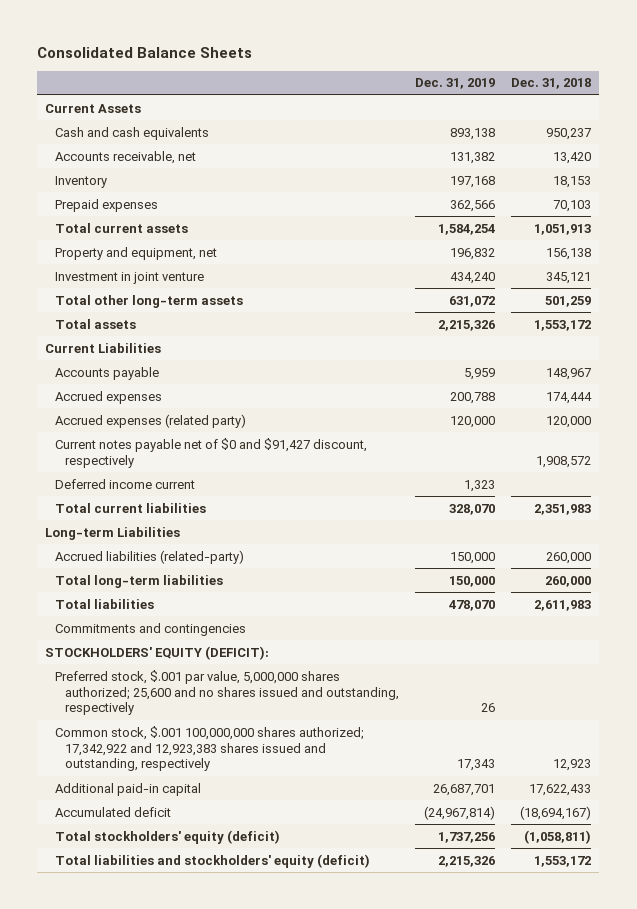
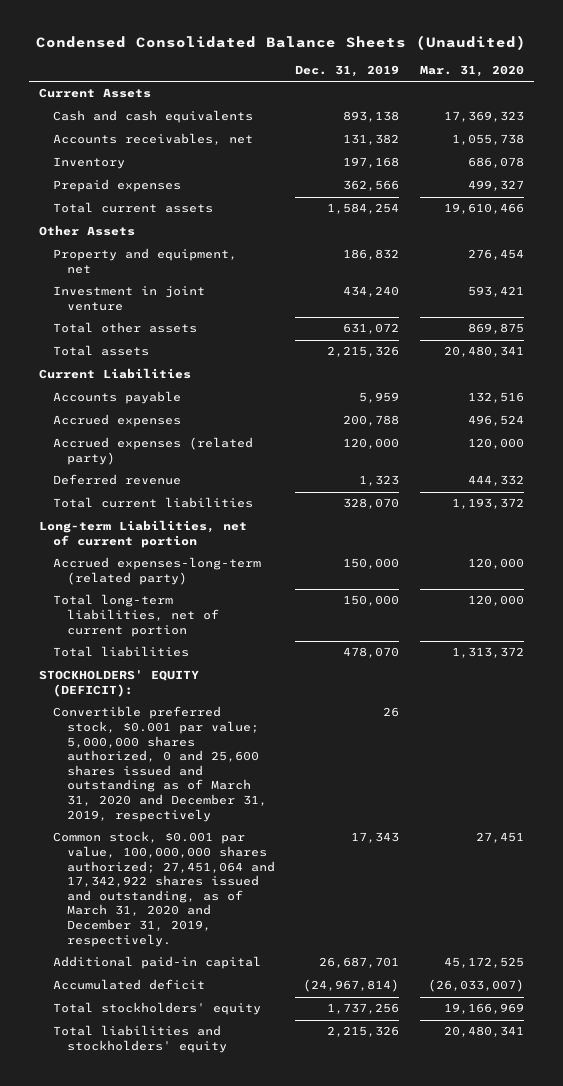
[37,46,253,58] Consolidated Balance Sheets -> [36,35,527,51] Condensed Consolidated Balance Sheets (Unaudited)
[511,78,592,90] Dec. 31, 2018 -> none
none -> [419,65,524,78] Mar. 31, 2020
[55,150,197,164] Accounts receivable, net -> [53,133,254,146] Accounts receivables, net
none -> [39,225,136,237] Other Assets
[450,247,496,260] 196,832 -> [343,249,400,261] 186,832
[55,294,244,308] Total other long-term assets -> [53,322,198,334] Total other assets
[55,437,368,468] Current notes payable net of $0 and $91,427 discount, respectively -> none
[55,478,196,489] Deferred income current -> [53,474,182,486] Deferred revenue
[45,526,181,540] Long-term Liabilities -> [39,520,248,549] Long-term Liabilities, net of current portion
[55,549,245,564] Accrued liabilities (related-party) -> [53,557,262,586] Accrued expenses-long-term (related party)
[55,574,224,588] Total long-term liabilities -> [53,594,219,637] Total long-term liabilities, net of current portion
[55,622,247,636] Commitments and contingencies -> none
[55,669,400,716] Preferred stock, $.001 par value, 5,000,000 shares authorized; 25,600 and no shares issued and outstanding, respectively -> [53,706,267,822] Convertible preferred stock, $0.001 par value; 5,000,000 shares authorized, 0 and 25,600 shares issued and outstanding as of March 31, 2020 and December 31, 2019, respectively
[55,725,365,772] Common stock, $.001 100,000,000 shares authorized; 17,342,922 and 12,923,383 shares issued and outstanding, respectively -> [53,831,275,947] Common stock, $0.001 par value, 100,000,000 shares authorized; 27,451,064 and 17,342,922 shares issued and outstanding, as of March 31, 2020 and December 31, 2019, respectively.
[55,829,281,844] Total stockholders' equity (deficit) -> [53,1002,262,1016] Total stockholders' equity
[55,853,371,868] Total liabilities and stockholders' equity (deficit) -> [53,1025,227,1054] Total liabilities and stockholders' equity

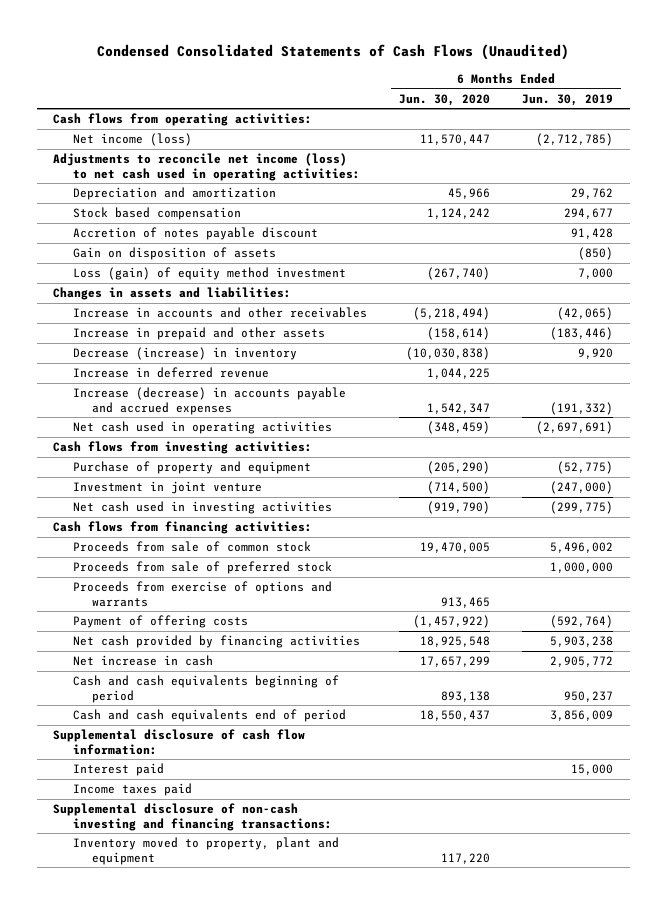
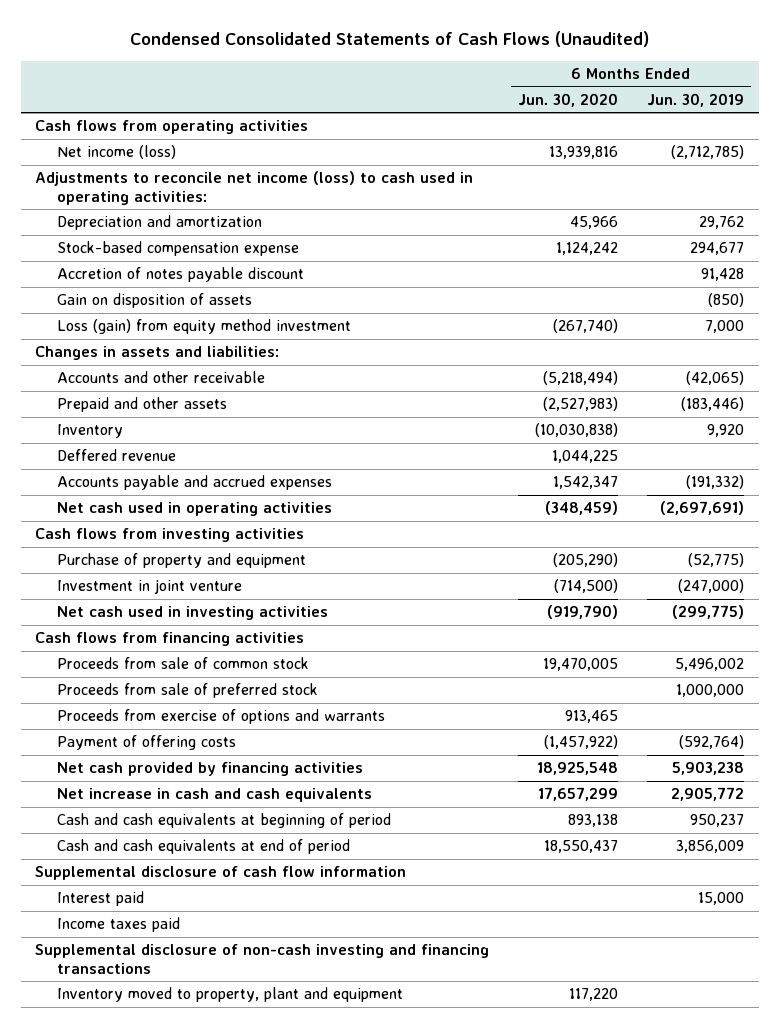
[53,113,313,127] Cash flows from operating activities: -> [35,120,309,135] Cash flows from operating activities
[420,134,491,146] 11,570,447 -> [549,146,619,160] 13,939,816
[53,153,360,181] Adjustments to reconcile net income (loss) to net cash used in operating activities: -> [35,171,474,205] Adjustments to reconcile net income (loss) to cash used in operating activities:
[72,207,241,221] Stock based compensation -> [57,241,300,257] Stock-based compensation expense
[72,267,346,281] Loss (gain) of equity method investment -> [57,319,352,335] Loss (gain) from equity method investment
[72,307,367,319] Increase in accounts and other receivables -> [57,371,266,384] Accounts and other receivable
[72,327,325,341] Increase in prepaid and other assets -> [57,397,228,413] Prepaid and other assets
[427,327,491,341] (158,614) -> [543,397,619,412] (2,527,983)
[72,347,297,361] Decrease (increase) in inventory -> [57,424,124,439] Inventory
[72,367,269,379] Increase in deferred revenue -> [57,449,177,462] Deffered revenue
[72,387,346,415] Increase (decrease) in accounts payable and accrued expenses -> [57,475,333,491] Accounts payable and accrued expenses
[53,441,313,455] Cash flows from investing activities: -> [35,528,305,543] Cash flows from investing activities
[53,521,313,535] Cash flows from financing activities: -> [35,632,305,647] Cash flows from financing activities
[72,655,213,667] Net increase in cash -> [57,788,373,803] Net increase in cash and cash equivalents
[72,675,339,703] Cash and cash equivalents beginning of period -> [57,813,392,829] Cash and cash equivalents at beginning of period
[72,709,346,723] Cash and cash equivalents end of period -> [57,839,351,855] Cash and cash equivalents at end of period
[53,729,306,755] Supplemental disclosure of cash flow information: -> [35,866,407,881] Supplemental disclosure of cash flow information
[53,803,332,831] Supplemental disclosure of non-cash investing and financing transactions: -> [35,944,490,974] Supplemental disclosure of non-cash investing and financing transactions

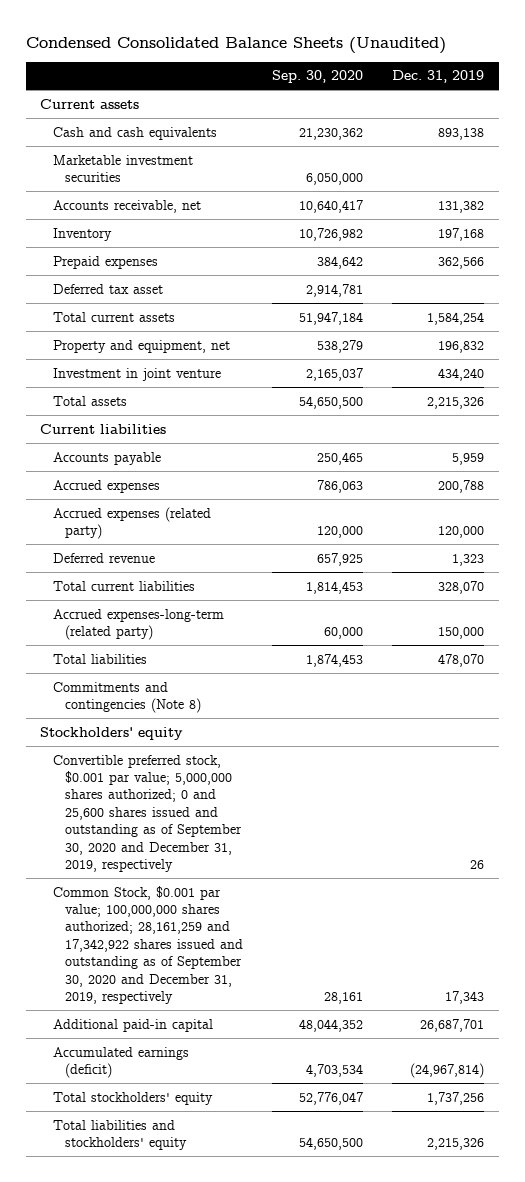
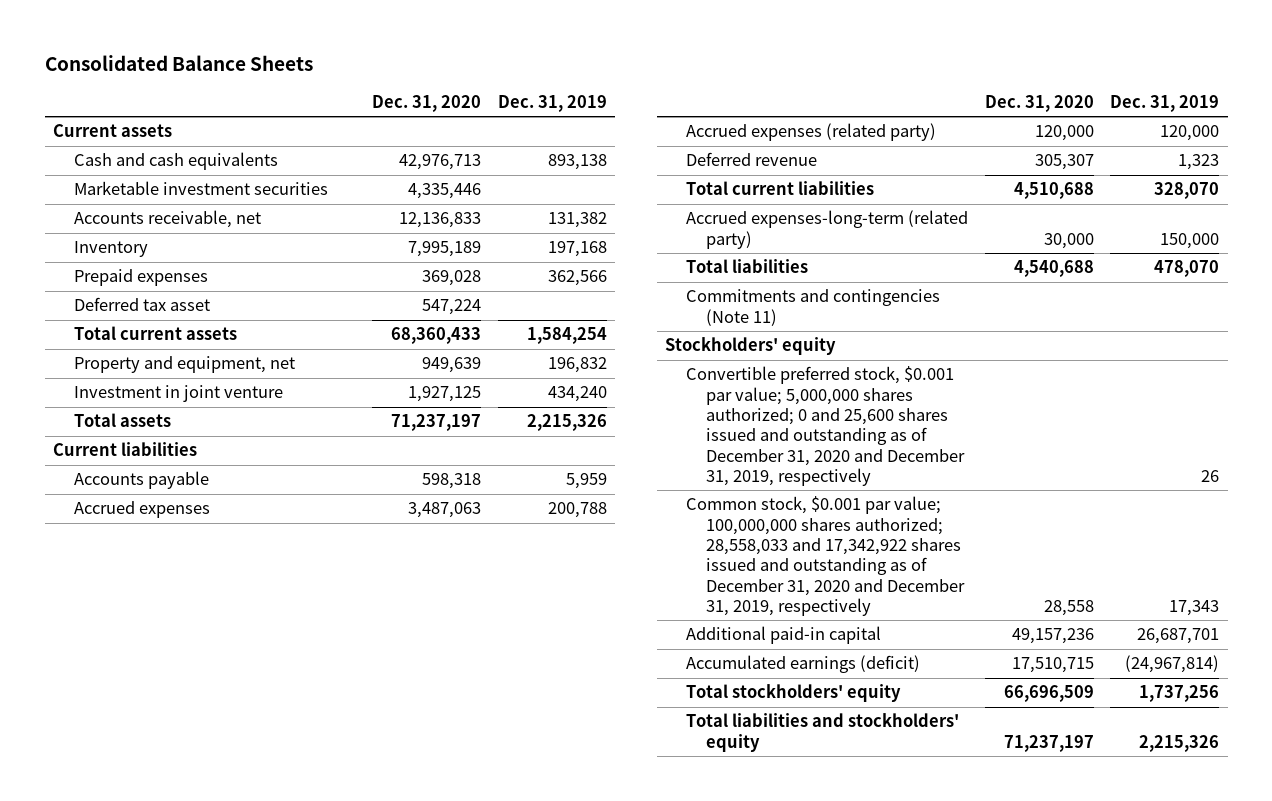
[25,36,446,54] Condensed Consolidated Balance Sheets (Unaudited) -> [44,54,313,71] Consolidated Balance Sheets
[272,70,364,84] Sep. 30, 2020 -> none
none -> [372,94,482,112] Dec. 31, 2020
[52,681,202,714] Commitments and contingencies (Note 8) -> [685,289,940,326] Commitments and contingencies (Note 11)
[52,754,243,873] Convertible preferred stock, $0.001 par value; 5,000,000 shares authorized; 0 and 25,600 shares issued and outstanding as of September 30, 2020 and December 31, 2019, respectively -> [685,366,966,486] Convertible preferred stock, $0.001 par value; 5,000,000 shares authorized; 0 and 25,600 shares issued and outstanding as of December 31, 2020 and December 31, 2019, respectively
[52,885,244,1005] Common Stock, $0.001 par value; 100,000,000 shares authorized; 28,161,259 and 17,342,922 shares issued and outstanding as of September 30, 2020 and December 31, 2019, respectively -> [685,496,966,616] Common stock, $0.001 par value; 100,000,000 shares authorized; 28,558,033 and 17,342,922 shares issued and outstanding as of December 31, 2020 and December 31, 2019, respectively

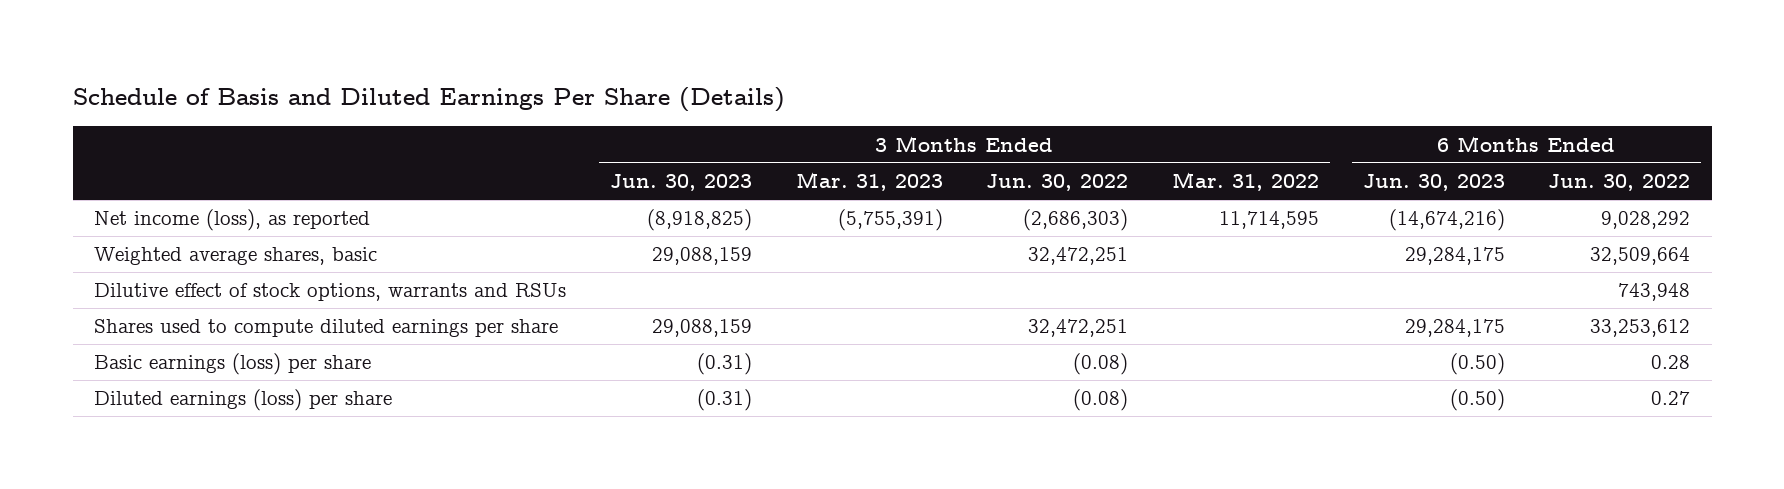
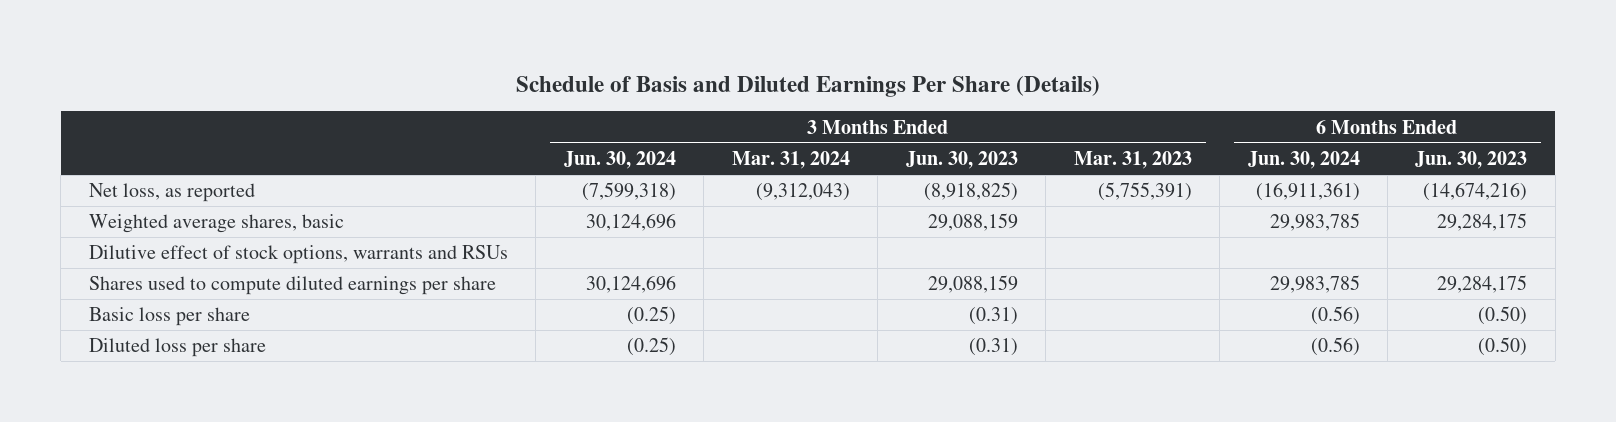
[986,174,1129,192] Jun. 30, 2022 -> none
[1171,172,1319,192] Mar. 31, 2022 -> none
[1548,174,1691,192] Jun. 30, 2022 -> none
none -> [563,151,676,170] Jun. 30, 2024
none -> [731,151,850,170] Mar. 31, 2024
none -> [1247,151,1360,170] Jun. 30, 2024
[94,209,371,232] Net income (loss), as reported -> [88,183,255,203] Net loss, as reported
[94,353,372,376] Basic earnings (loss) per share -> [88,307,250,327] Basic loss per share
[94,389,393,412] Diluted earnings (loss) per share -> [88,338,266,358] Diluted loss per share

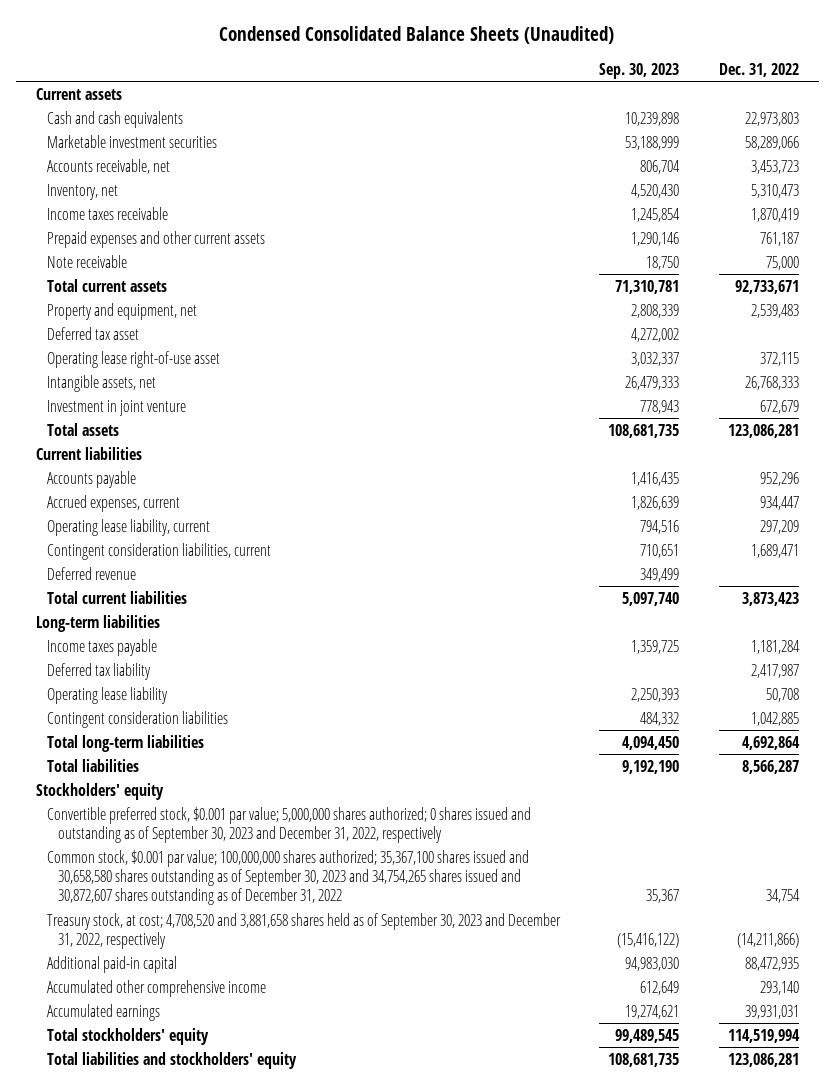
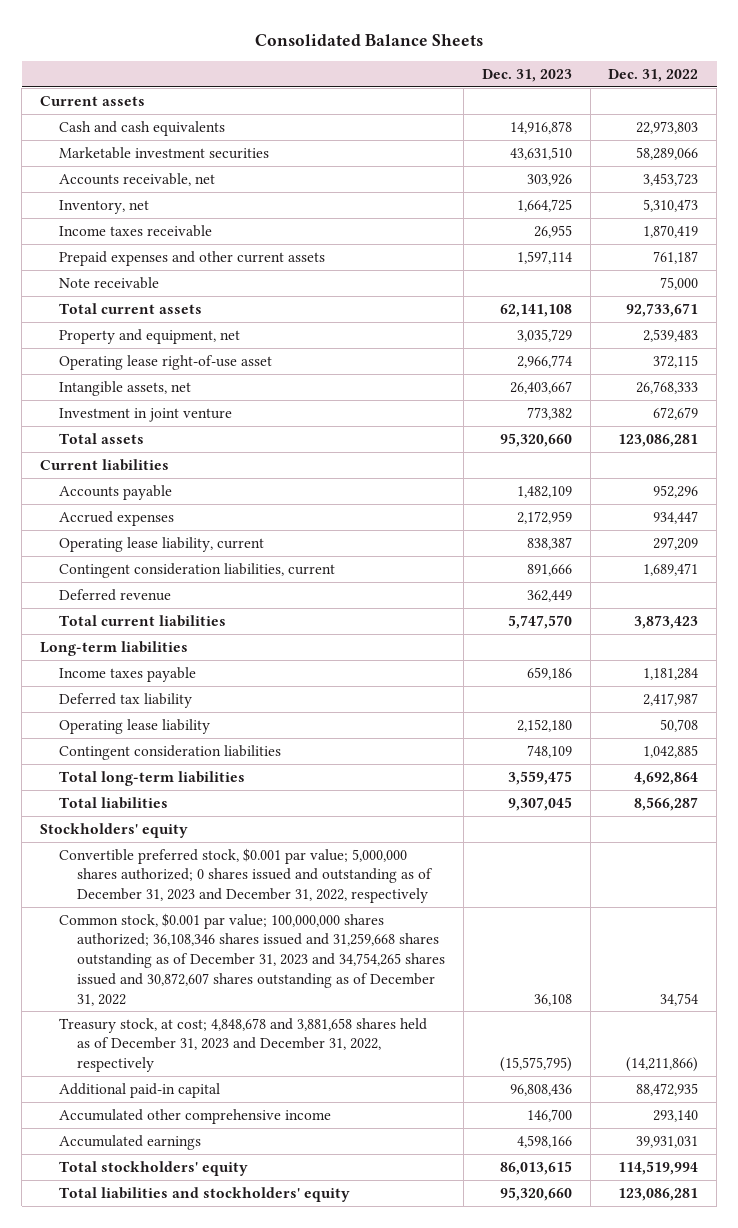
[219,25,615,44] Condensed Consolidated Balance Sheets (Unaudited) -> [255,33,484,46] Consolidated Balance Sheets
[599,62,680,79] Sep. 30, 2023 -> none
none -> [481,68,572,82] Dec. 31, 2023
[46,326,139,340] Deferred tax asset -> none
[46,494,180,512] Accrued expenses, current -> [58,510,174,526] Accrued expenses
[46,806,531,844] Convertible preferred stock, $0.001 par value; 5,000,000 shares authorized; 0 shares issued and outstanding as of September 30, 2023 and December 31, 2022, respectively -> [58,847,434,904] Convertible preferred stock, $0.001 par value; 5,000,000 shares authorized; 0 shares issued and outstanding as of December 31, 2023 and December 31, 2022, respectively
[46,849,529,906] Common stock, $0.001 par value; 100,000,000 shares authorized; 35,367,100 shares issued and 30,658,580 shares outstanding as of September 30, 2023 and 34,754,265 shares issued and 30,872,607 shares outstanding as of December 31, 2022 -> [58,912,446,1006] Common stock, $0.001 par value; 100,000,000 shares authorized; 36,108,346 shares issued and 31,259,668 shares outstanding as of December 31, 2023 and 34,754,265 shares issued and 30,872,607 shares outstanding as of December 31, 2022
[46,912,561,950] Treasury stock, at cost; 4,708,520 and 3,881,658 shares held as of September 30, 2023 and December 31, 2022, respectively -> [58,1017,427,1073] Treasury stock, at cost; 4,848,678 and 3,881,658 shares held as of December 31, 2023 and December 31, 2022, respectively

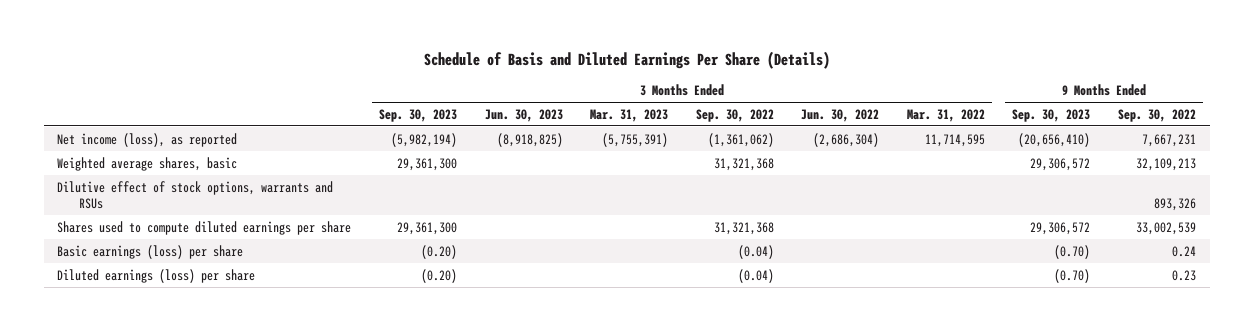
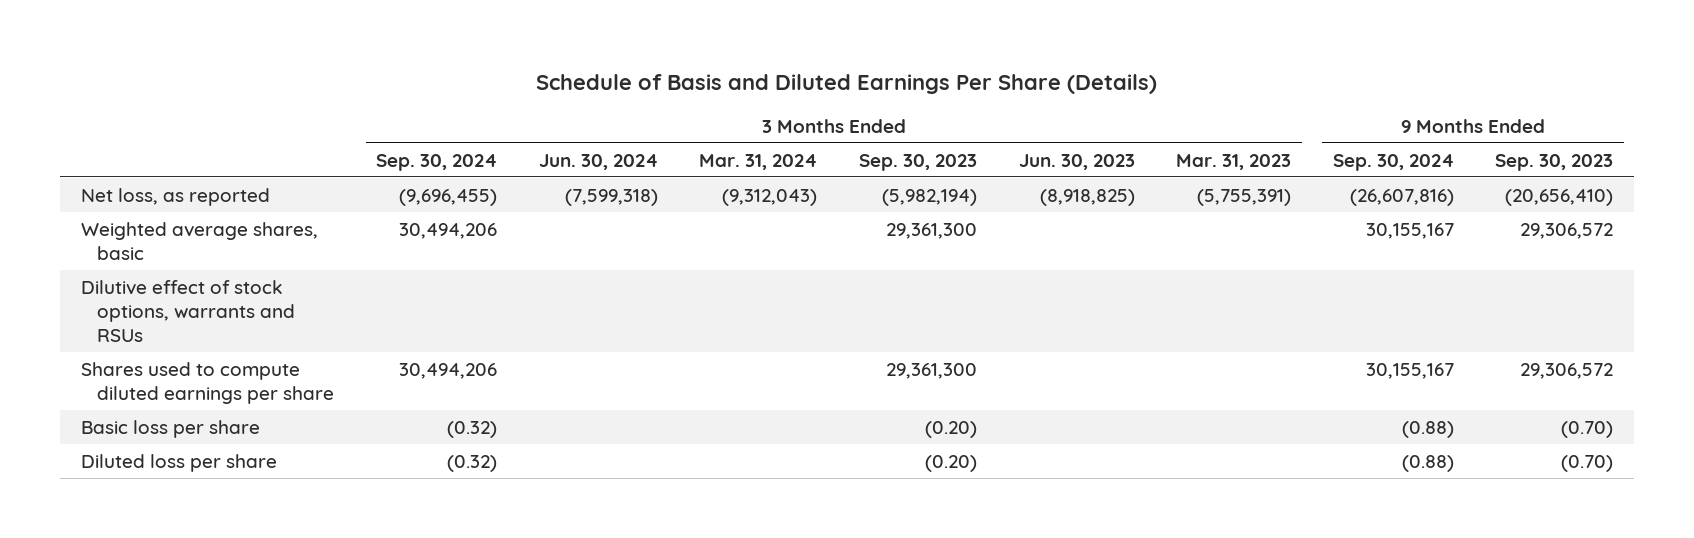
[695,108,774,122] Sep. 30, 2022 -> none
[801,108,880,122] Jun. 30, 2022 -> none
[906,108,985,122] Mar. 31, 2022 -> none
[1117,108,1196,122] Sep. 30, 2022 -> none
none -> [376,153,498,171] Sep. 30, 2024
none -> [538,153,658,170] Jun. 30, 2024
none -> [699,153,818,170] Mar. 31, 2024
none -> [1332,153,1454,171] Sep. 30, 2024
[57,132,238,147] Net income (loss), as reported -> [81,187,271,206] Net loss, as reported
[57,244,244,259] Basic earnings (loss) per share -> [81,419,261,438] Basic loss per share
[57,268,256,283] Diluted earnings (loss) per share -> [81,453,278,472] Diluted loss per share

